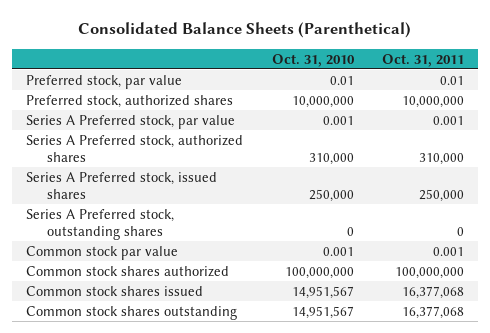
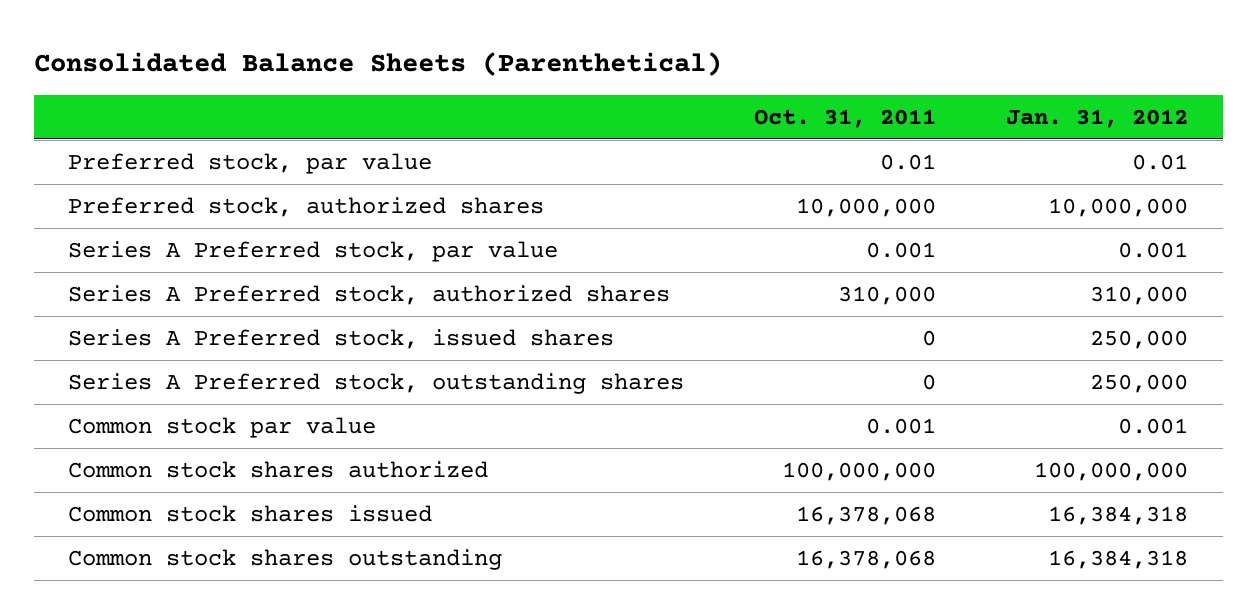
[271,53,355,67] Oct. 31, 2010 -> none
none -> [1005,108,1188,128] Jan. 31, 2012
[419,188,465,202] 250,000 -> [922,329,937,346] 0
[402,285,465,299] 16,377,068 -> [796,505,937,525] 16,378,068
[402,305,465,319] 16,377,068 -> [796,549,937,569] 16,378,068

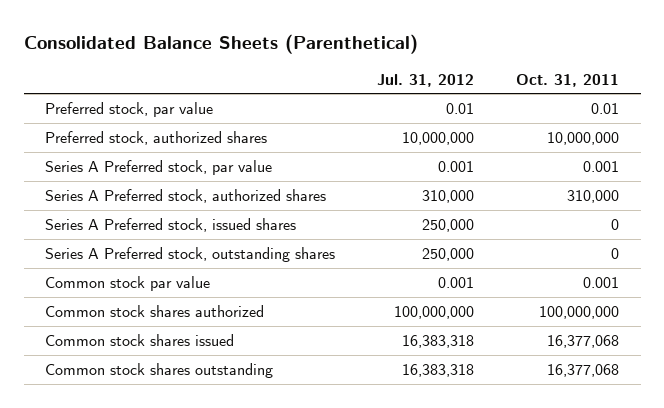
[1005,108,1188,128] Jan. 31, 2012 -> none
none -> [377,73,475,87] Jul. 31, 2012
[796,505,937,525] 16,378,068 -> [547,335,620,349] 16,377,068
[796,549,937,569] 16,378,068 -> [547,364,620,378] 16,377,068

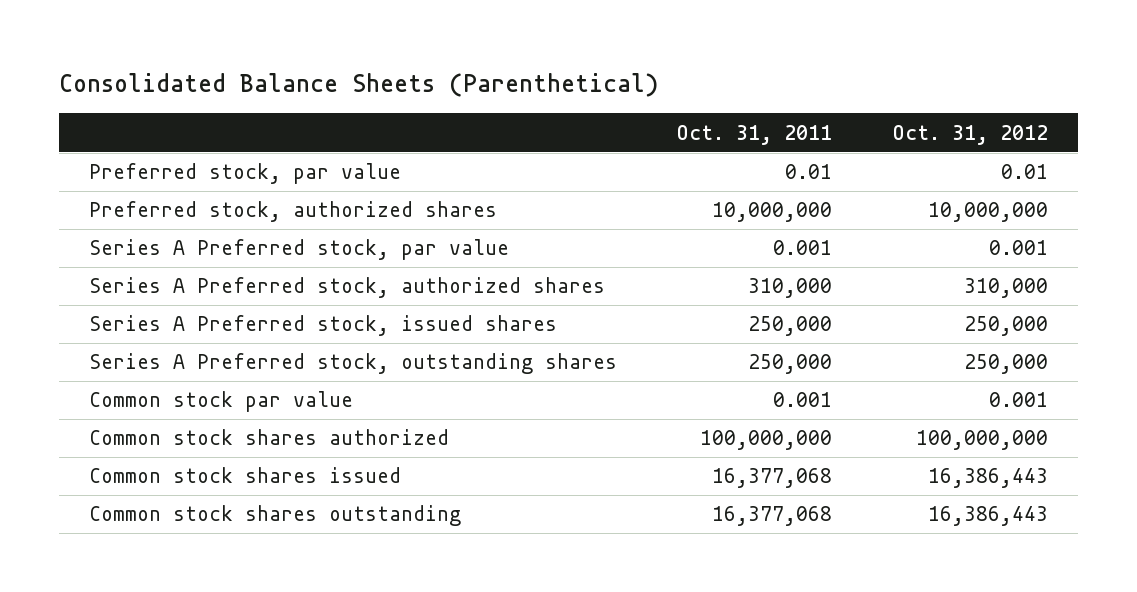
[377,73,475,87] Jul. 31, 2012 -> none
none -> [891,124,1048,145] Oct. 31, 2012
[611,219,620,231] 0 -> [748,316,833,337] 250,000
[611,248,620,260] 0 -> [748,354,833,375] 250,000

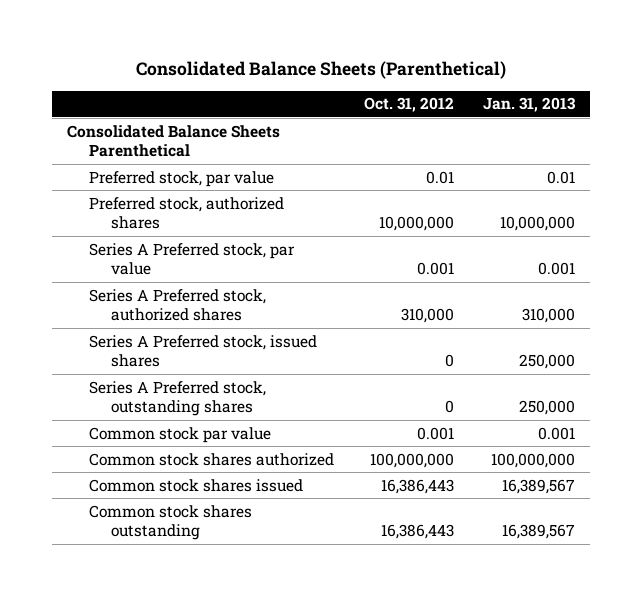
[676,124,833,145] Oct. 31, 2011 -> none
none -> [483,97,577,113] Jan. 31, 2013
none -> [66,124,280,158] Consolidated Balance Sheets Parenthetical
[963,316,1048,337] 250,000 -> [444,354,454,368] 0
[963,354,1048,375] 250,000 -> [444,400,454,414] 0

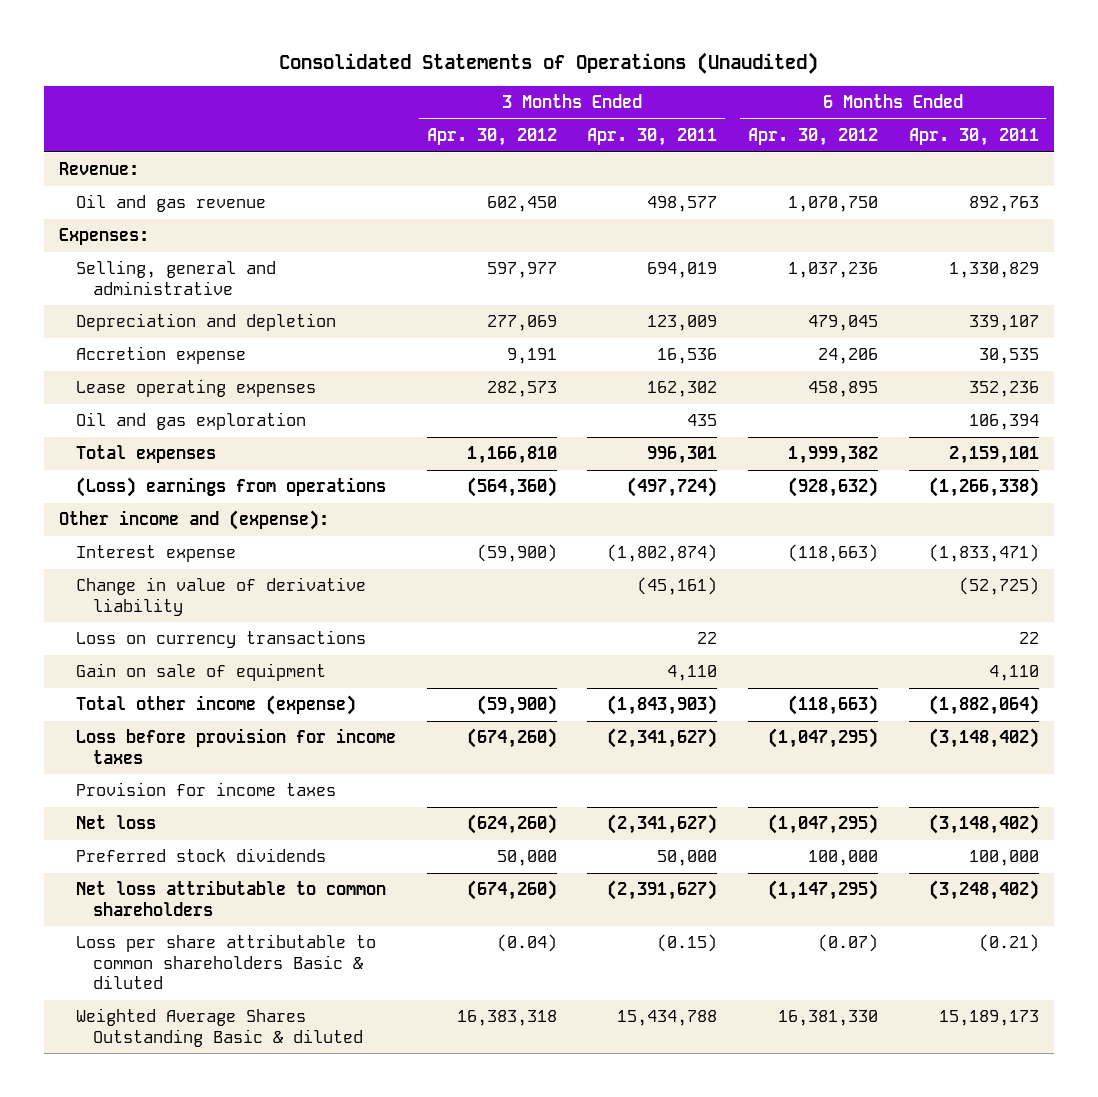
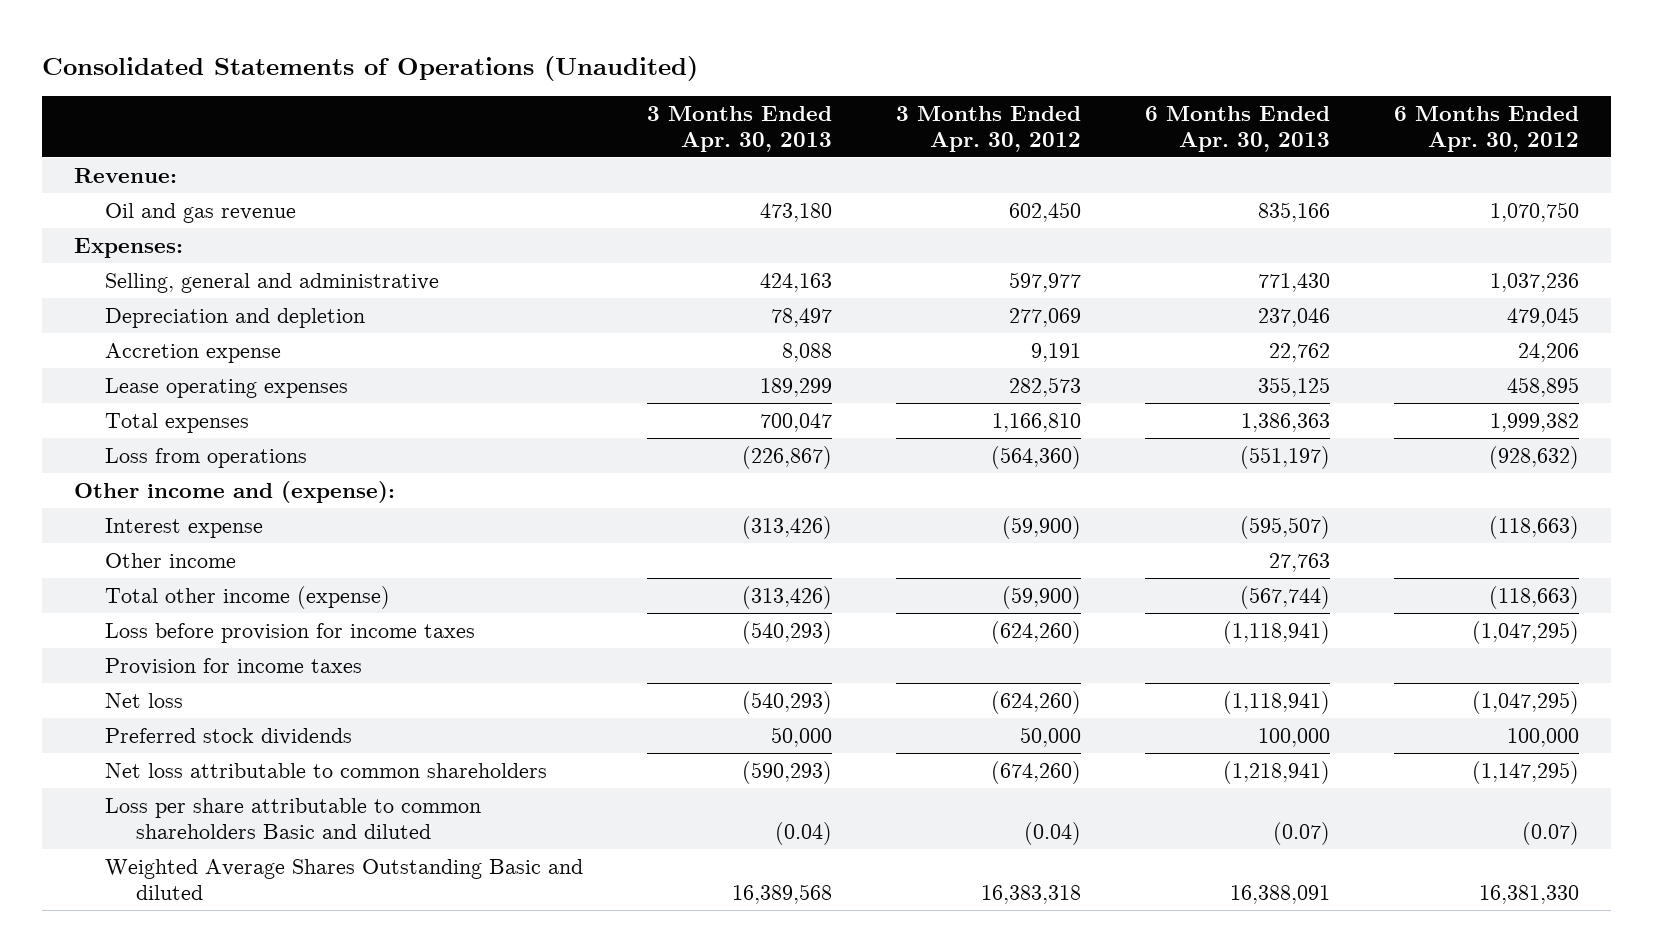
[587,128,718,147] Apr. 30, 2011 -> none
[908,128,1039,147] Apr. 30, 2011 -> none
none -> [646,105,832,153] 3 Months Ended Apr. 30, 2013
none -> [1144,105,1330,153] 6 Months Ended Apr. 30, 2013
[75,412,306,431] Oil and gas exploration -> none
[75,477,386,498] (Loss) earnings from operations -> [104,447,307,468] Loss from operations
[75,577,366,616] Change in value of derivative liability -> none
[75,630,366,649] Loss on currency transactions -> none
[75,663,326,682] Gain on sale of equipment -> none
none -> [104,552,236,568] Other income
[466,728,557,749] (674,260) -> [990,620,1081,644] (624,260)
[75,934,376,990] Loss per share attributable to common shareholders Basic & diluted -> [104,797,481,839] Loss per share attributable to common shareholders Basic and diluted
[75,1008,363,1047] Weighted Average Shares Outstanding Basic & diluted -> [104,858,583,900] Weighted Average Shares Outstanding Basic and diluted

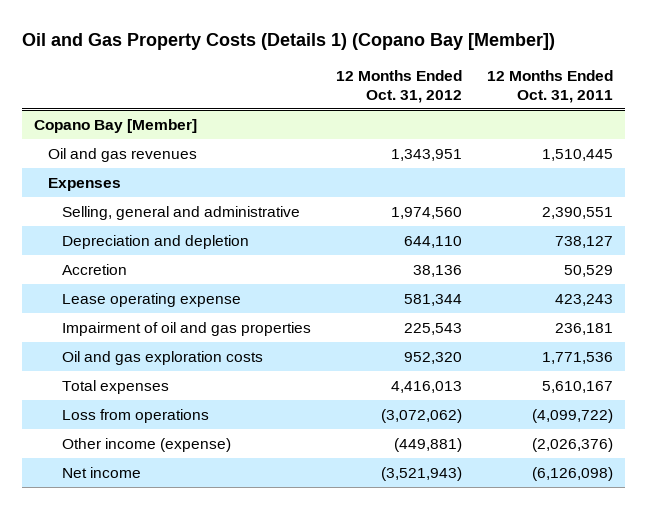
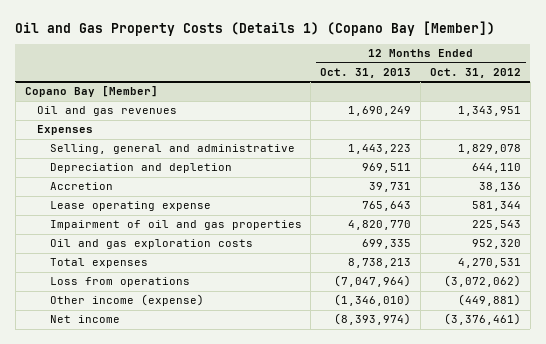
[486,70,613,103] 12 Months Ended Oct. 31, 2011 -> none
none -> [320,68,412,79] Oct. 31, 2013
[390,206,462,219] 1,974,560 -> [457,144,521,155] 1,829,078
[390,380,462,393] 4,416,013 -> [457,258,521,269] 4,270,531
[380,466,462,481] (3,521,943) -> [443,313,521,326] (3,376,461)

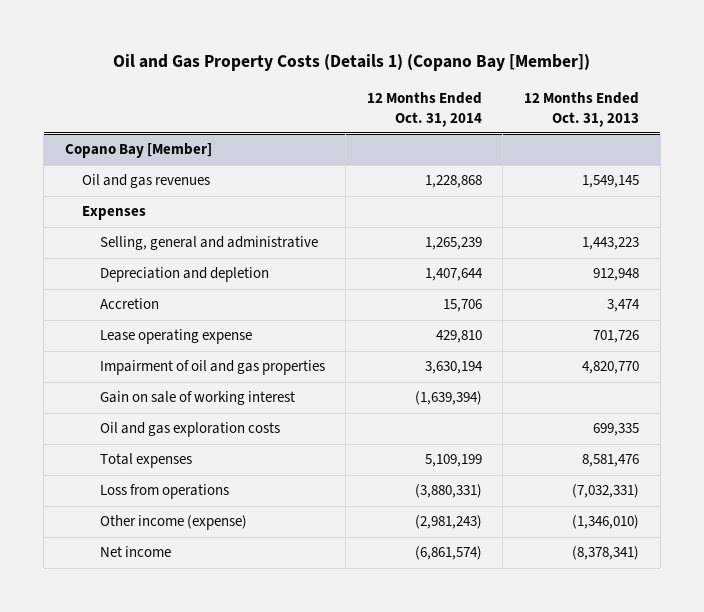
[429,68,521,79] Oct. 31, 2012 -> none
none -> [366,91,482,127] 12 Months Ended Oct. 31, 2014
[348,106,412,117] 1,690,249 -> [582,175,640,189] 1,549,145
[362,163,412,174] 969,511 -> [593,268,640,282] 912,948
[369,182,412,193] 39,731 -> [607,299,641,313] 3,474
[362,201,412,212] 765,643 -> [593,330,640,344] 701,726
none -> [99,391,295,406] Gain on sale of working interest
[348,258,412,269] 8,738,213 -> [582,454,640,468] 8,581,476
[334,275,412,288] (7,047,964) -> [572,484,640,499] (7,032,331)
[334,313,412,326] (8,393,974) -> [572,546,640,561] (8,378,341)

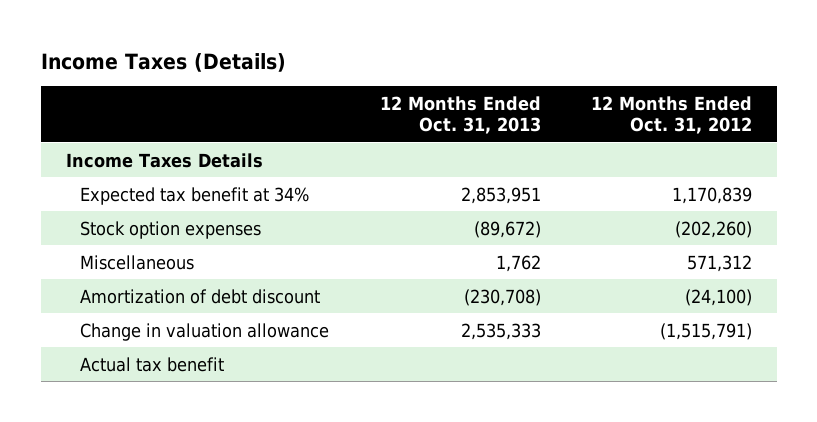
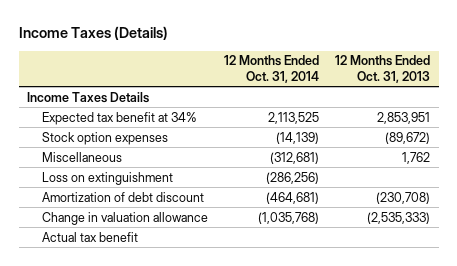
[590,96,752,135] 12 Months Ended Oct. 31, 2012 -> none
none -> [224,55,320,83] 12 Months Ended Oct. 31, 2014
none -> [41,171,173,185] Loss on extinguishment
[460,322,541,340] 2,535,333 -> [367,211,431,224] (2,535,333)

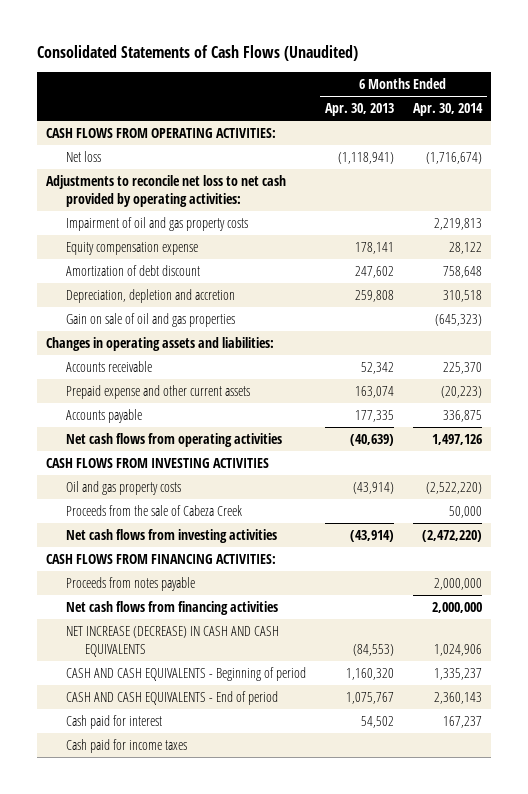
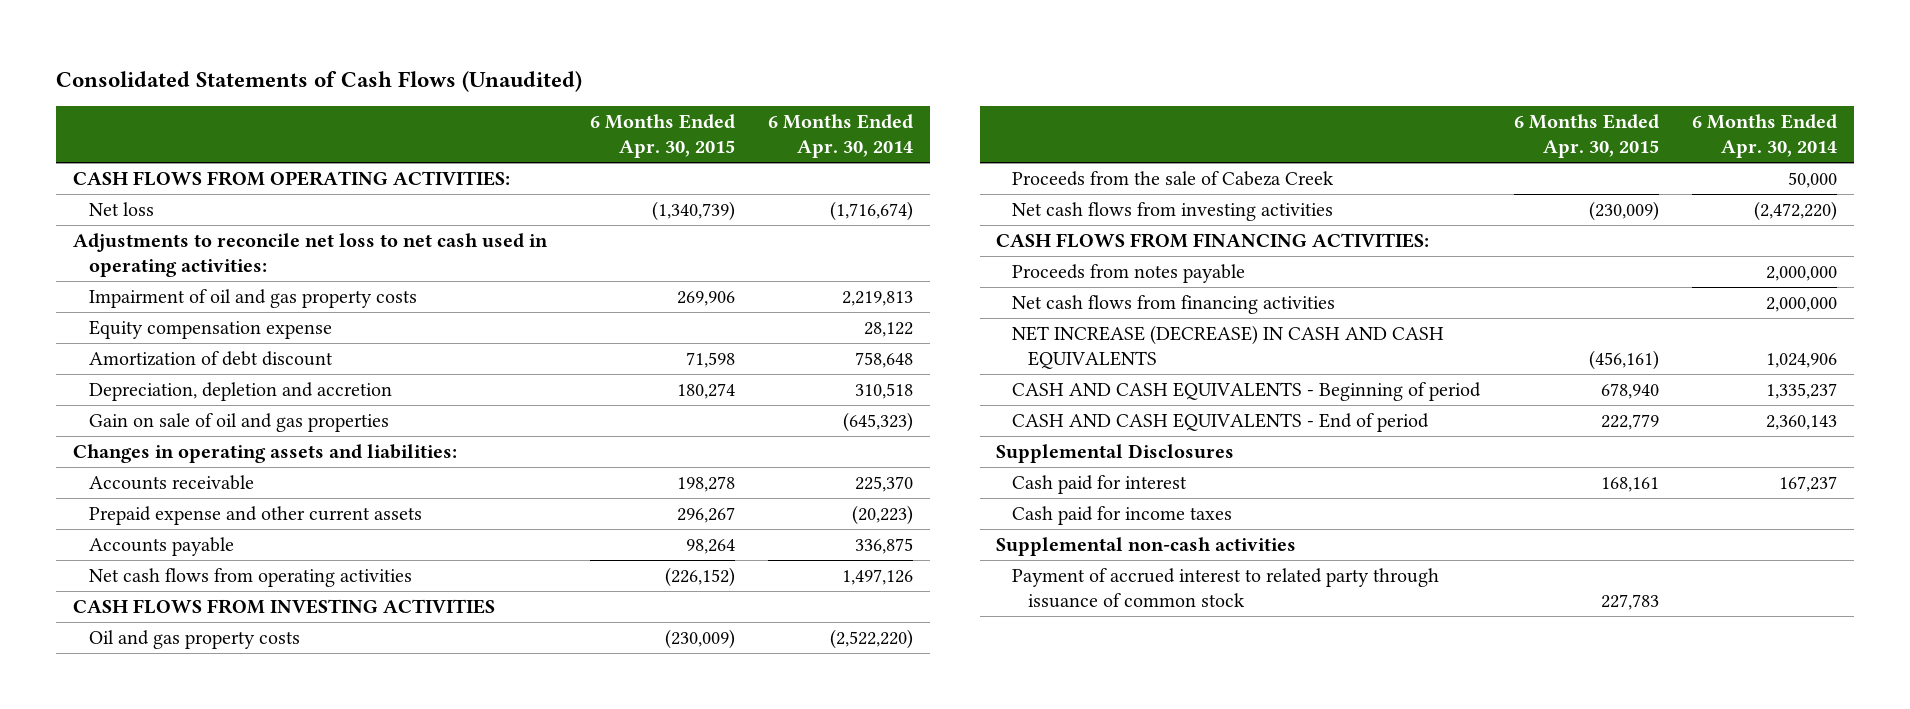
[324,103,394,117] Apr. 30, 2013 -> none
none -> [589,114,735,159] 6 Months Ended Apr. 30, 2015
[46,174,287,207] Adjustments to reconcile net loss to net cash provided by operating activities: -> [72,232,548,277] Adjustments to reconcile net loss to net cash used in operating activities:
none -> [996,443,1235,463] Supplemental Disclosures
none -> [996,536,1297,556] Supplemental non-cash activities
none -> [1012,567,1440,608] Payment of accrued interest to related party through issuance of common stock

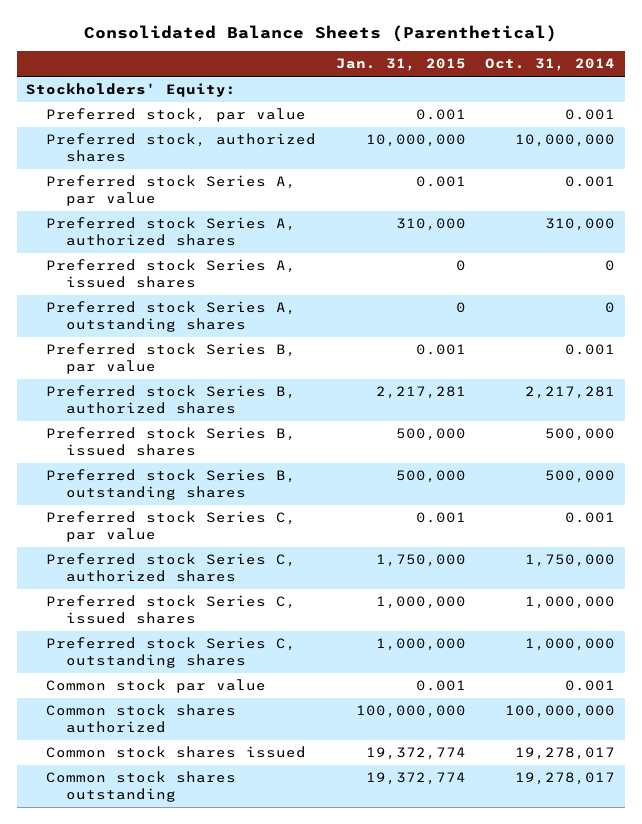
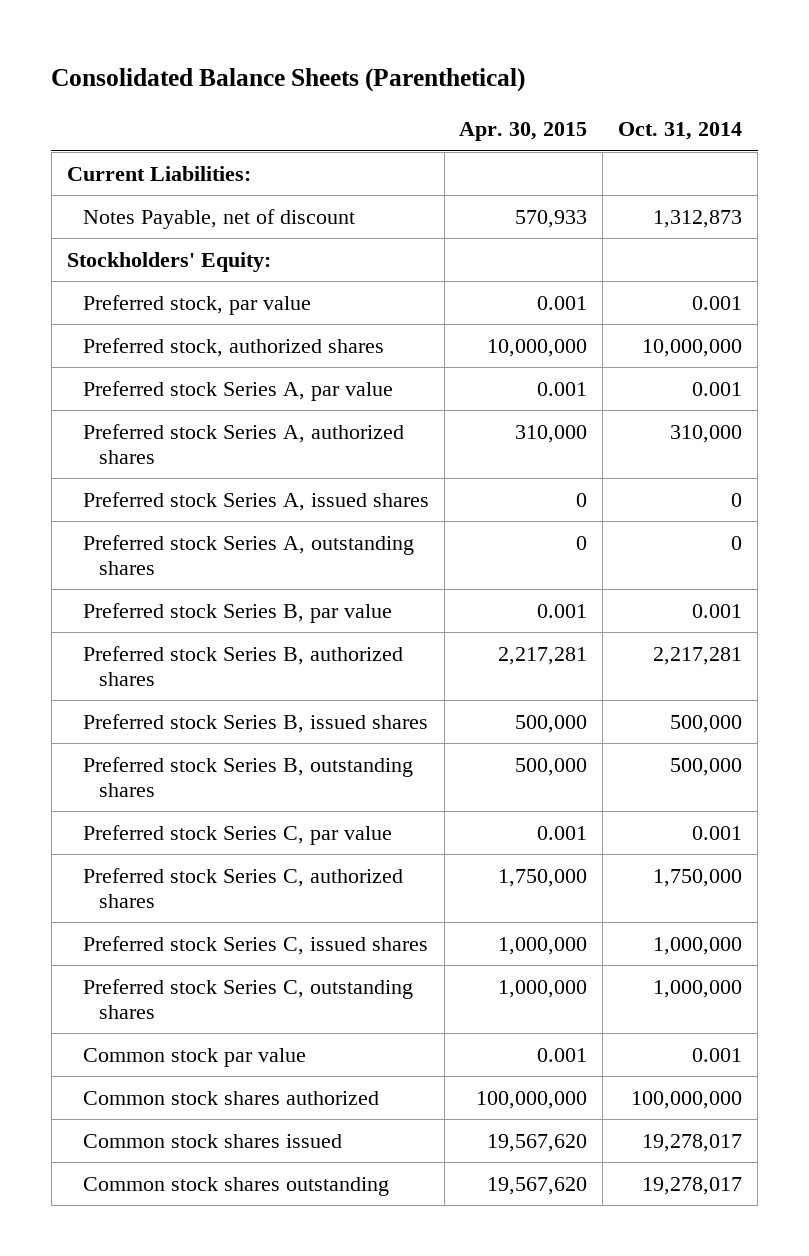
[335,58,466,72] Jan. 31, 2015 -> none
none -> [459,122,588,142] Apr. 30, 2015
none -> [66,165,251,181] Current Liabilities:
none -> [82,208,355,229] Notes Payable, net of discount

